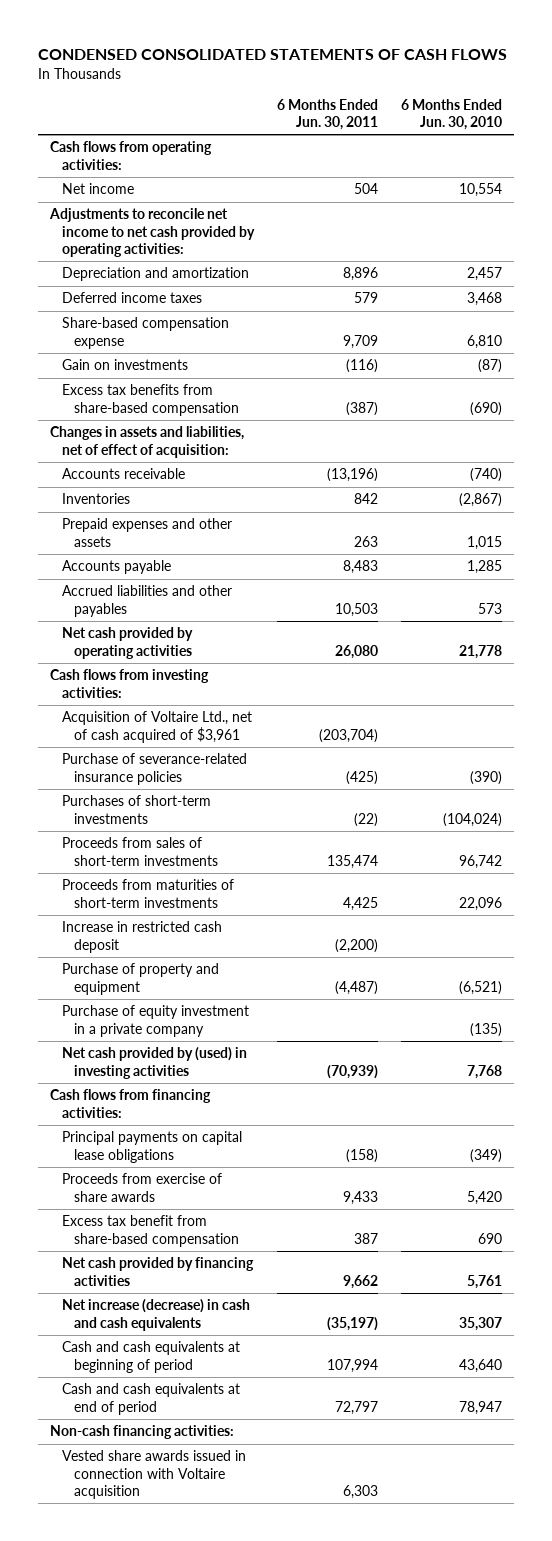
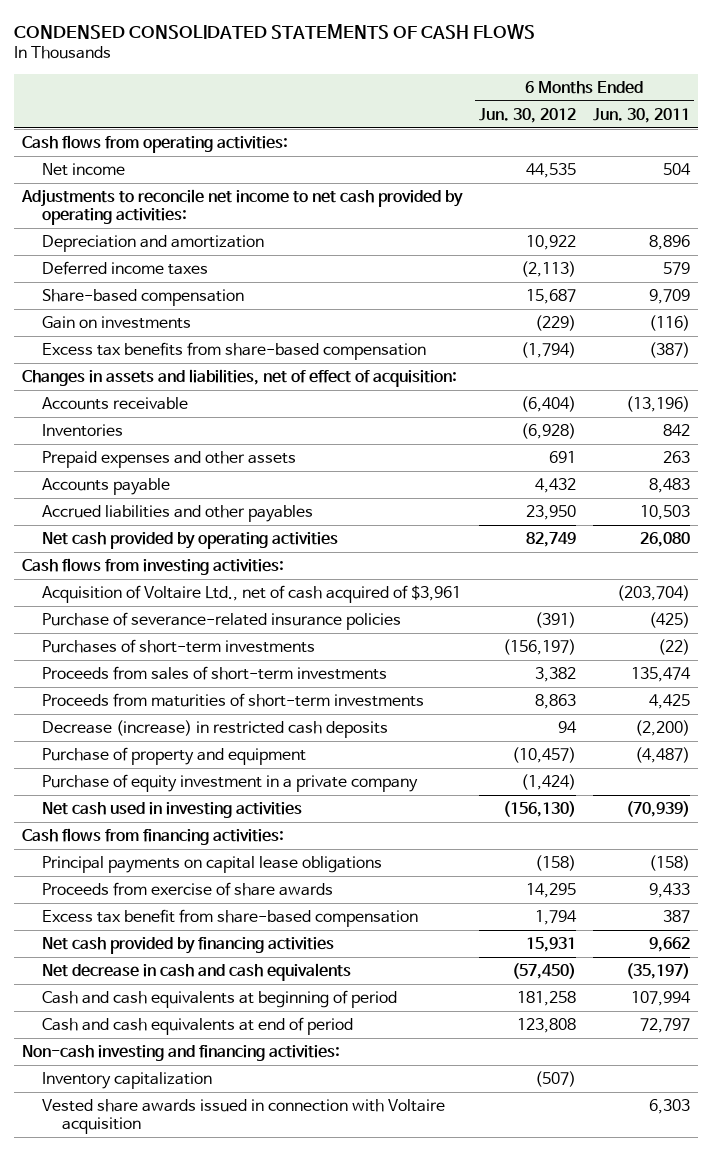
[401,98,503,130] 6 Months Ended Jun. 30, 2010 -> none
none -> [479,107,577,123] Jun. 30, 2012
[61,317,229,349] Share-based compensation expense -> [41,289,244,307] Share-based compensation
[61,921,222,953] Increase in restricted cash deposit -> [41,720,388,739] Decrease (increase) in restricted cash deposits
[61,1047,247,1079] Net cash provided by (used) in investing activities -> [41,802,302,819] Net cash used in investing activities
[61,1299,250,1331] Net increase (decrease) in cash and cash equivalents -> [41,963,351,982] Net decrease in cash and cash equivalents
[49,1425,234,1440] Non-cash financing activities: -> [22,1045,341,1062] Non-cash investing and financing activities:
none -> [41,1072,212,1090] Inventory capitalization

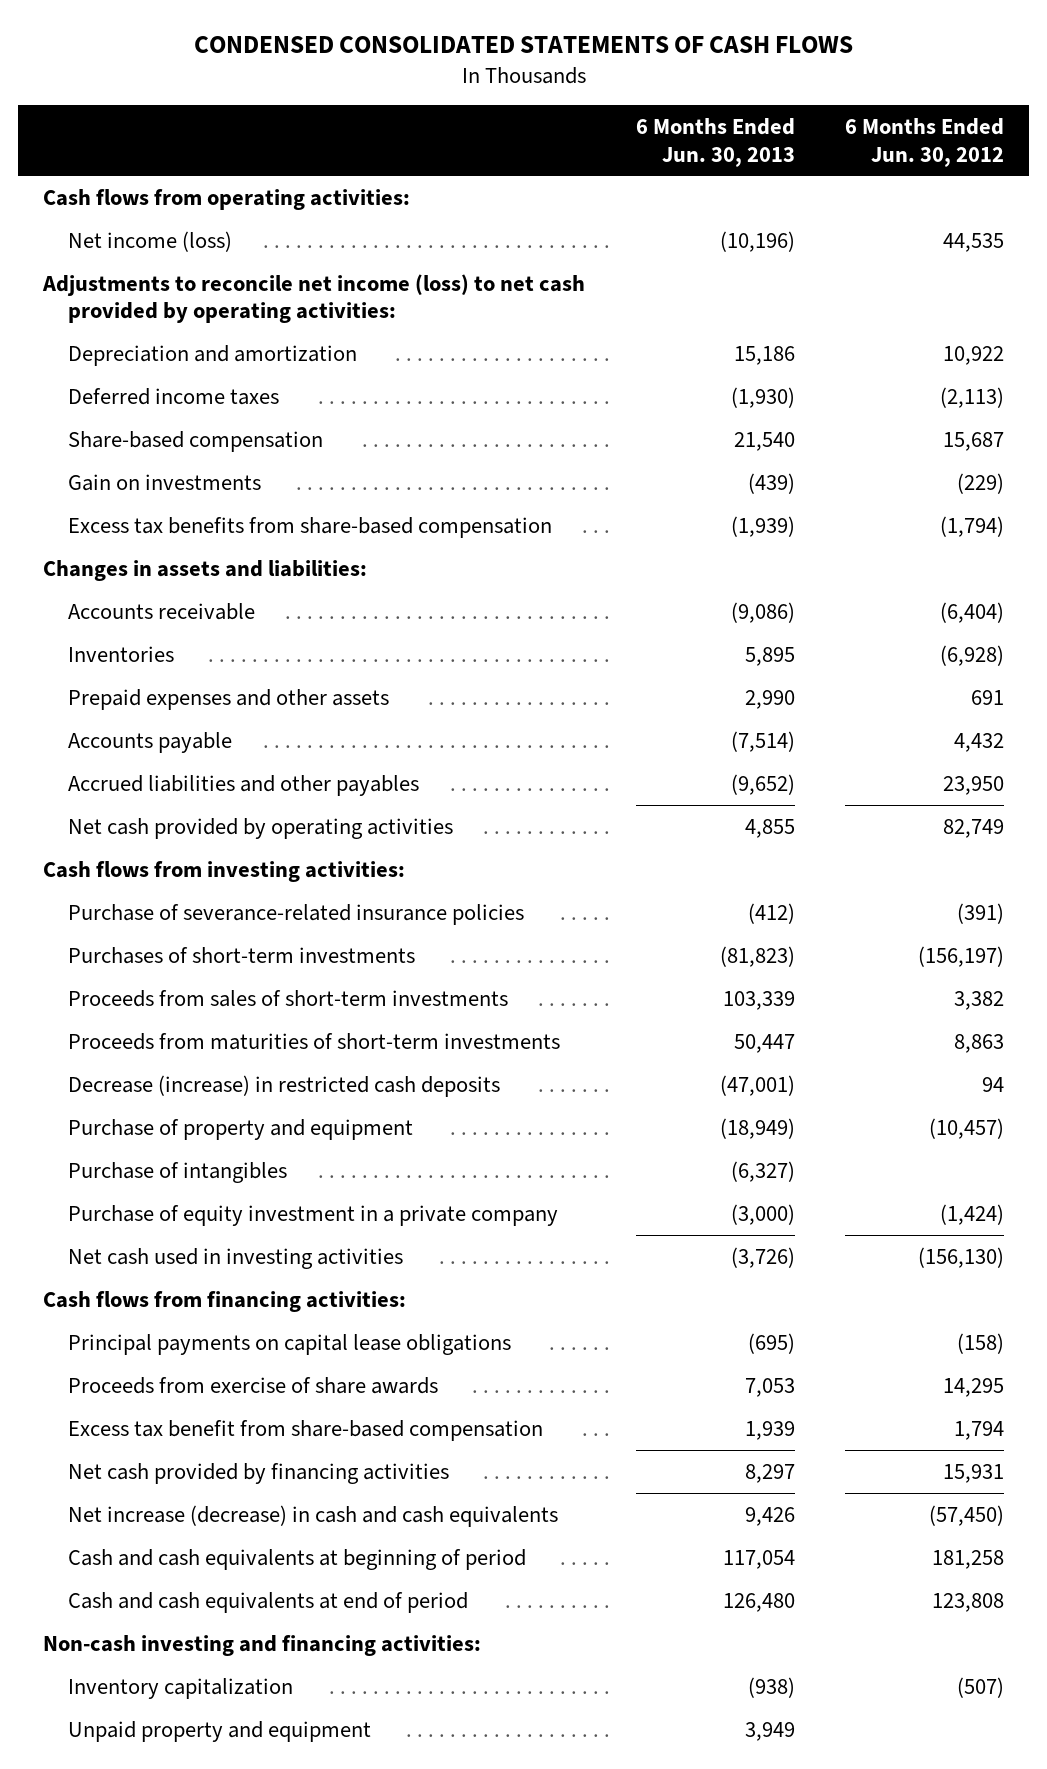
[592,107,690,123] Jun. 30, 2011 -> none
none -> [635,117,795,167] 6 Months Ended Jun. 30, 2013
[41,163,125,177] Net income -> [68,230,233,252] Net income (loss)
[21,189,464,226] Adjustments to reconcile net income to net cash provided by operating activities: -> [42,273,586,324] Adjustments to reconcile net income (loss) to net cash provided by operating activities:
[22,369,458,388] Changes in assets and liabilities, net of effect of acquisition: -> [43,559,368,581] Changes in assets and liabilities:
[41,585,461,604] Acquisition of Voltaire Ltd., net of cash acquired of $3,961 -> none
none -> [68,1161,288,1183] Purchase of intangibles
[41,963,351,982] Net decrease in cash and cash equivalents -> [68,1504,559,1527] Net increase (decrease) in cash and cash equivalents
[41,1099,445,1135] Vested share awards issued in connection with Voltaire acquisition -> none
none -> [68,1720,372,1742] Unpaid property and equipment

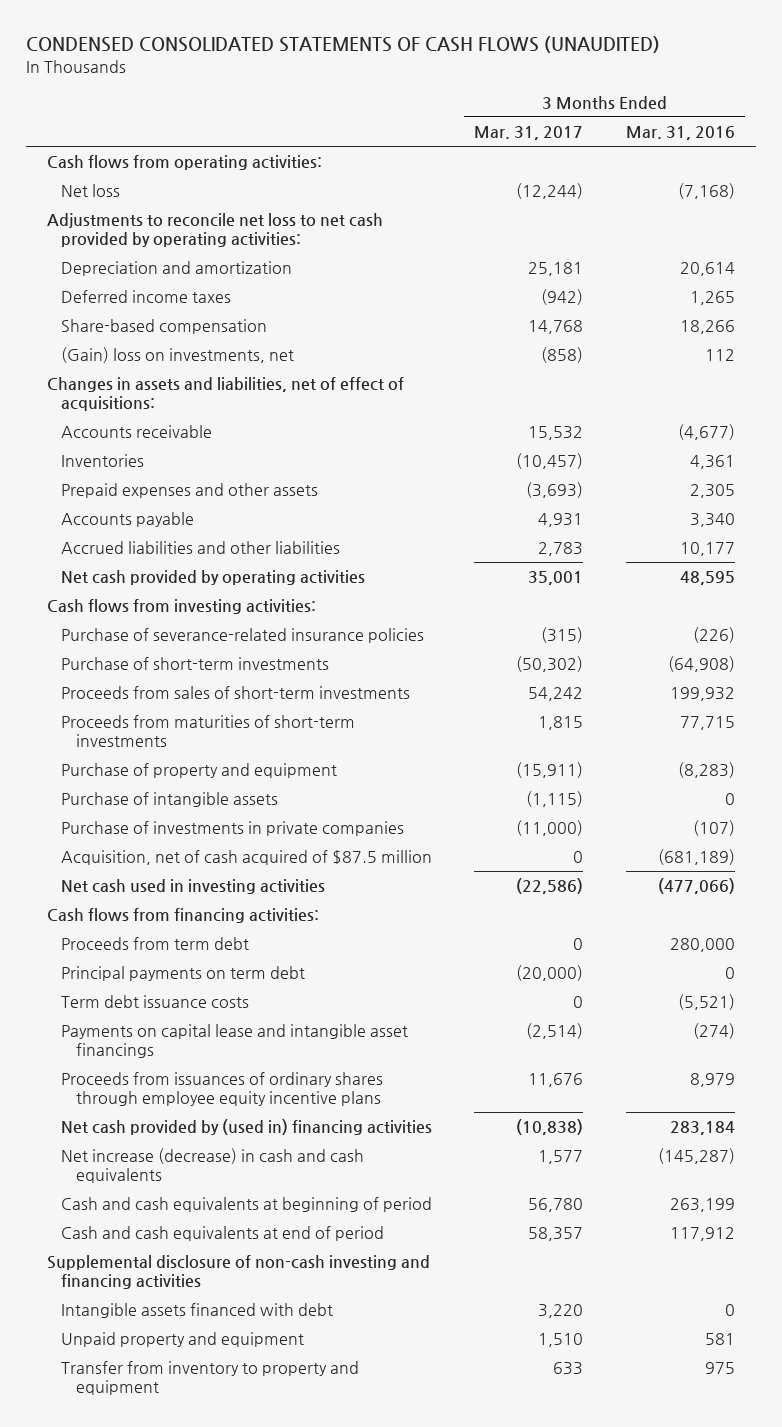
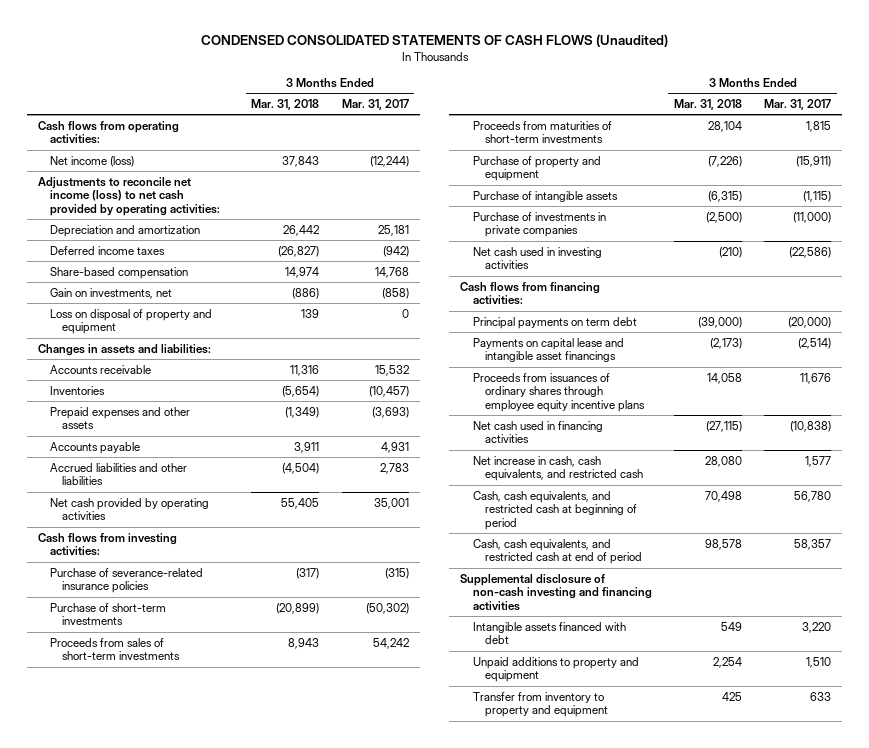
[25,36,660,54] CONDENSED CONSOLIDATED STATEMENTS OF CASH FLOWS (UNAUDITED) -> [200,33,668,47] CONDENSED CONSOLIDATED STATEMENTS OF CASH FLOWS (Unaudited)
[625,125,735,140] Mar. 31, 2016 -> none
none -> [251,99,320,111] Mar. 31, 2018
[61,184,121,198] Net loss -> [50,155,135,167] Net income (loss)
[46,213,383,247] Adjustments to reconcile net loss to net cash provided by operating activities: -> [37,176,221,217] Adjustments to reconcile net income (loss) to net cash provided by operating activities:
[61,347,295,364] (Gain) loss on investments, net -> [50,287,173,299] Gain on investments, net
none -> [50,308,213,335] Loss on disposal of property and equipment
[46,377,404,411] Changes in assets and liabilities, net of effect of acquisitions: -> [37,343,211,356] Changes in assets and liabilities:
[61,850,433,866] Acquisition, net of cash acquired of $87.5 million -> none
[61,937,250,951] Proceeds from term debt -> none
[61,995,250,1009] Term debt issuance costs -> none
[61,1119,433,1136] Net cash provided by (used in) financing activities -> [472,420,603,444] Net cash used in financing activities
[61,1148,365,1183] Net increase (decrease) in cash and cash equivalents -> [472,455,643,482] Net increase in cash, cash equivalents, and restricted cash
[61,1197,433,1213] Cash and cash equivalents at beginning of period -> [472,490,637,531] Cash, cash equivalents, and restricted cash at beginning of period
[61,1226,385,1242] Cash and cash equivalents at end of period -> [472,538,642,565] Cash, cash equivalents, and restricted cash at end of period
[61,1332,305,1348] Unpaid property and equipment -> [472,656,639,683] Unpaid additions to property and equipment

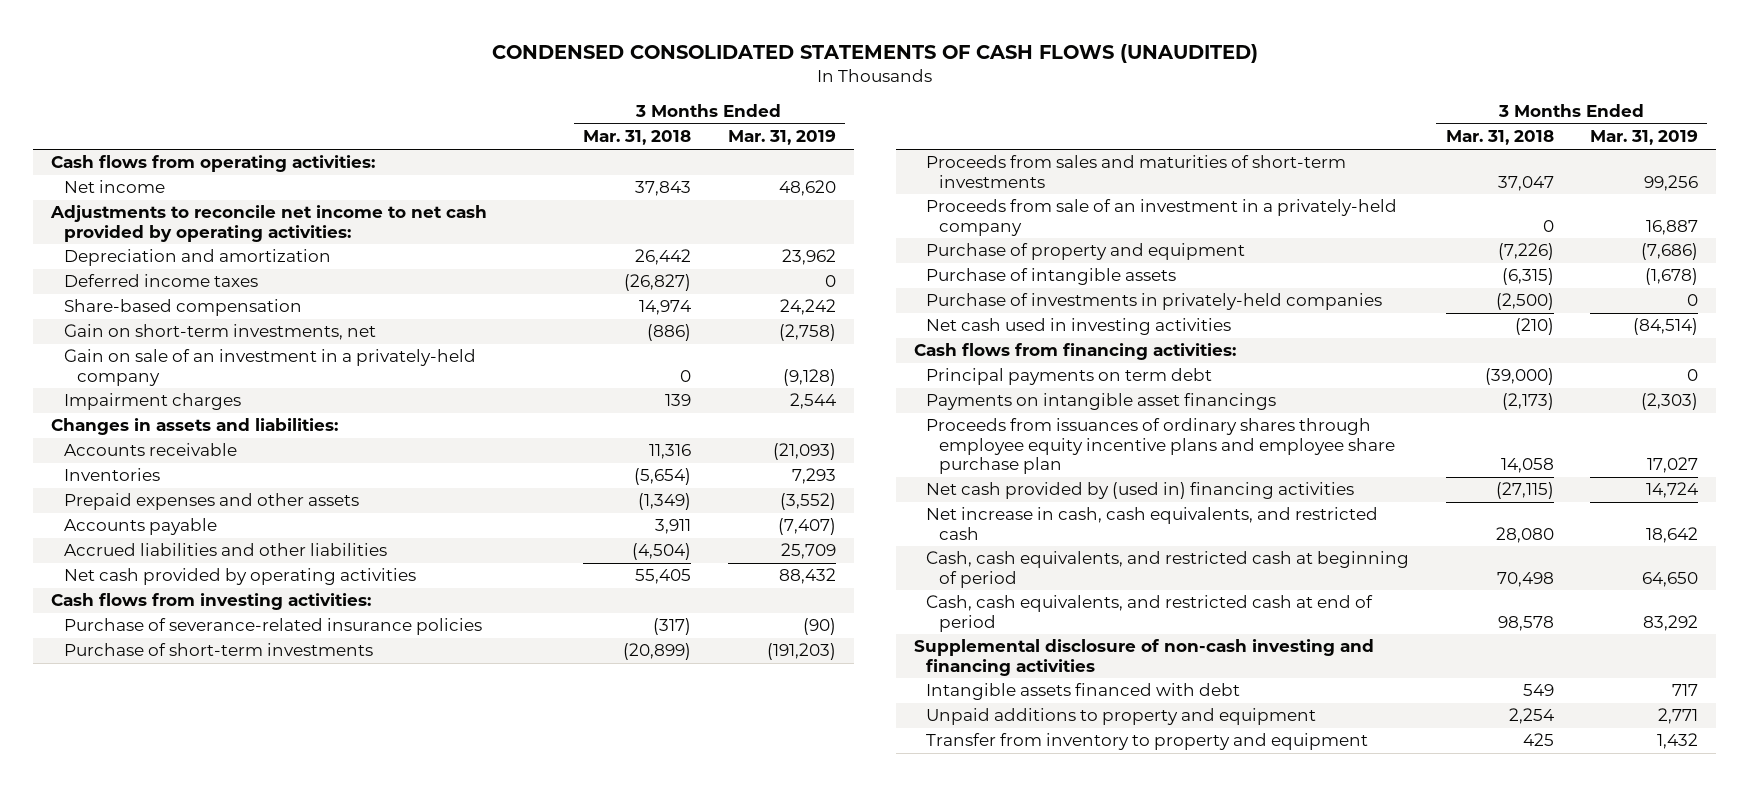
[200,33,668,47] CONDENSED CONSOLIDATED STATEMENTS OF CASH FLOWS (Unaudited) -> [491,44,1258,64] CONDENSED CONSOLIDATED STATEMENTS OF CASH FLOWS (UNAUDITED)
[341,99,409,111] Mar. 31, 2017 -> none
none -> [727,130,836,146] Mar. 31, 2019
[50,155,135,167] Net income (loss) -> [64,180,166,194] Net income
[37,176,221,217] Adjustments to reconcile net income (loss) to net cash provided by operating activities: -> [50,205,488,242] Adjustments to reconcile net income to net cash provided by operating activities:
[50,287,173,299] Gain on investments, net -> [64,324,377,341] Gain on short-term investments, net
none -> [64,349,477,386] Gain on sale of an investment in a privately-held company
[50,308,213,335] Loss on disposal of property and equipment -> [64,393,242,411] Impairment charges
[472,120,612,144] Proceeds from maturities of short-term investments -> none
[50,637,181,661] Proceeds from sales of short-term investments -> [926,155,1347,188] Proceeds from sales and maturities of short-term investments
[288,637,320,649] 8,943 -> [1497,175,1554,191] 37,047
none -> [926,199,1398,236] Proceeds from sale of an investment in a privately-held company
[472,211,606,238] Purchase of investments in private companies -> [926,293,1383,311] Purchase of investments in privately-held companies
[472,337,624,363] Payments on capital lease and intangible asset financings -> [926,393,1277,411] Payments on intangible asset financings
[472,372,645,413] Proceeds from issuances of ordinary shares through employee equity incentive plans -> [926,418,1395,475] Proceeds from issuances of ordinary shares through employee equity incentive plans and employee share purchase plan
[472,420,603,444] Net cash used in financing activities -> [926,482,1355,500] Net cash provided by (used in) financing activities

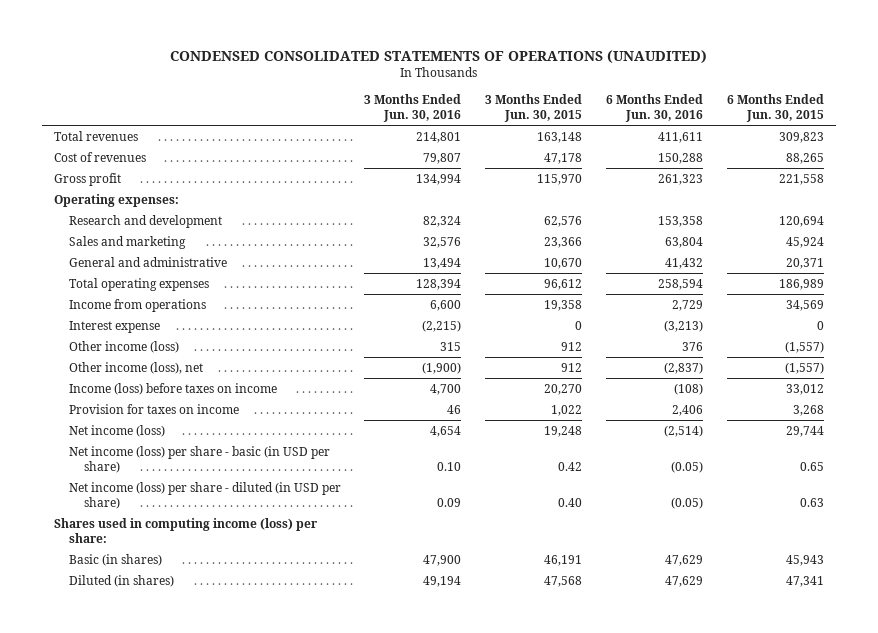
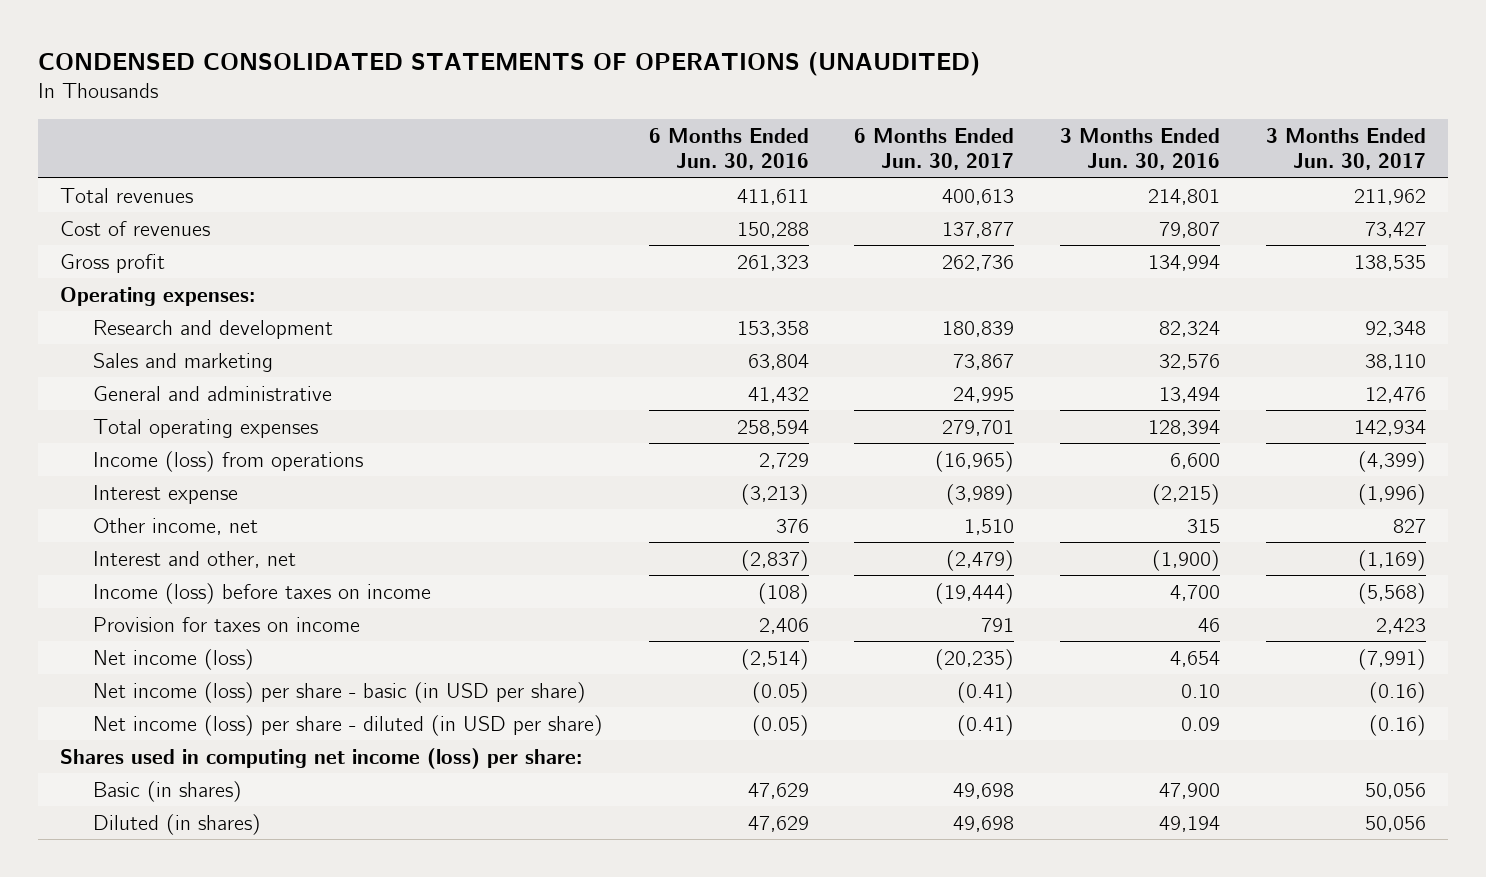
[485,93,583,123] 3 Months Ended Jun. 30, 2015 -> none
[727,93,825,123] 6 Months Ended Jun. 30, 2015 -> none
none -> [854,128,1015,171] 6 Months Ended Jun. 30, 2017
none -> [1265,128,1426,171] 3 Months Ended Jun. 30, 2017
[68,298,206,312] Income from operations -> [93,450,364,472] Income (loss) from operations
[68,340,179,353] Other income (loss) -> [93,517,259,535] Other income, net
[68,361,203,374] Other income (loss), net -> [93,550,297,568] Interest and other, net
[53,517,318,544] Shares used in computing income (loss) per share: -> [60,747,583,769] Shares used in computing net income (loss) per share:

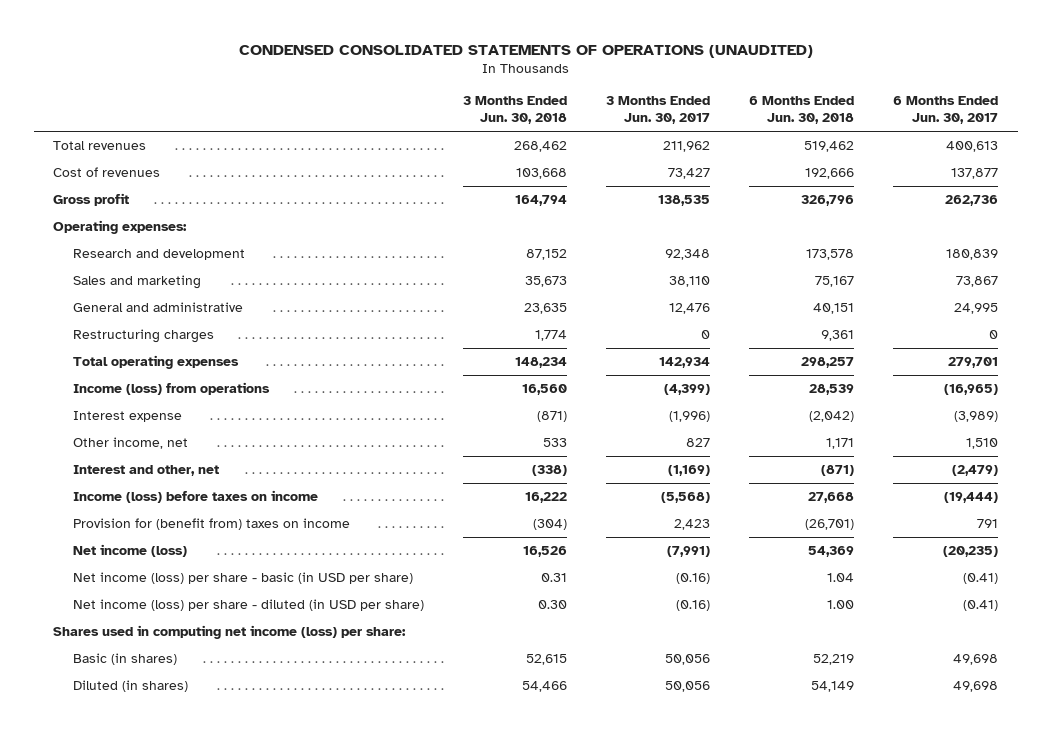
[648,128,809,171] 6 Months Ended Jun. 30, 2016 -> none
[1059,128,1220,171] 3 Months Ended Jun. 30, 2016 -> none
none -> [463,95,568,125] 3 Months Ended Jun. 30, 2018
none -> [749,95,855,125] 6 Months Ended Jun. 30, 2018
none -> [72,329,214,344] Restructuring charges
[93,616,361,632] Provision for taxes on income -> [72,518,350,531] Provision for (benefit from) taxes on income

